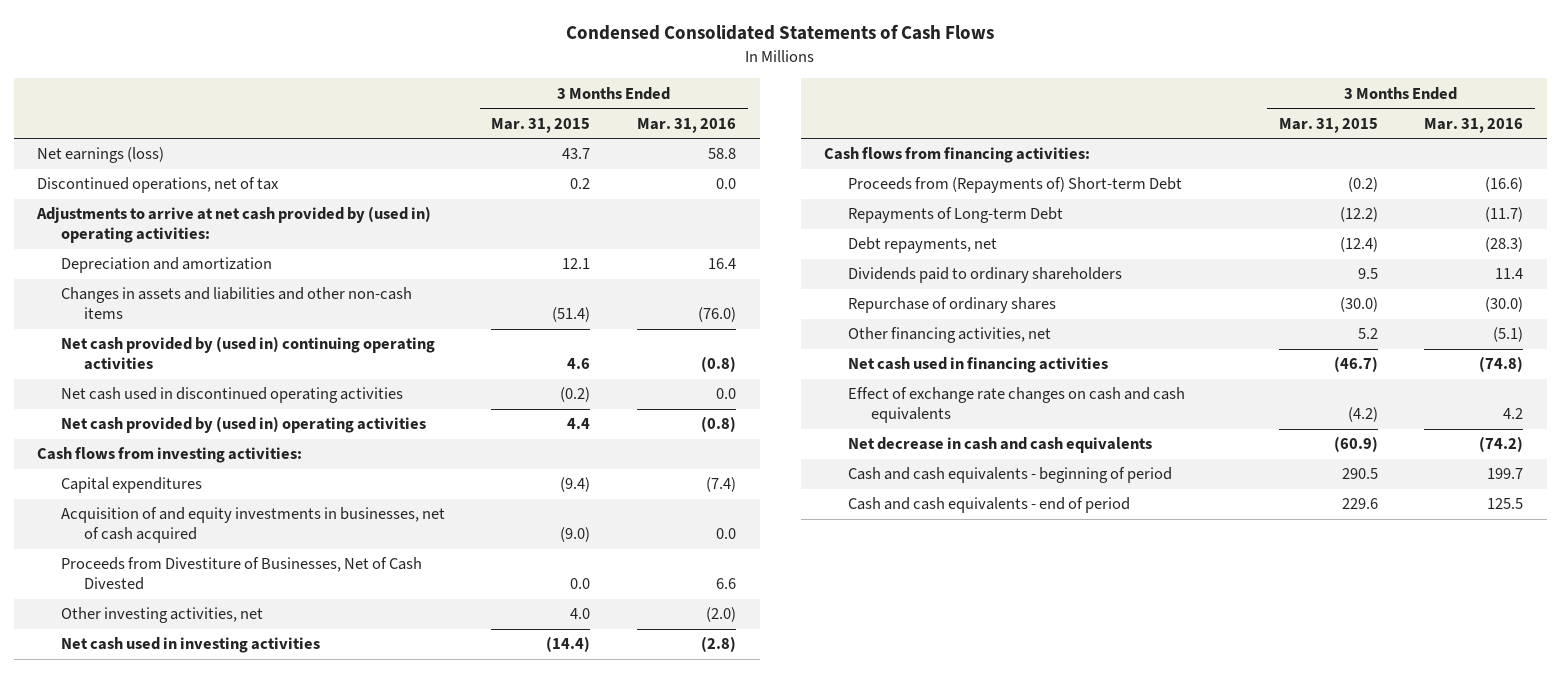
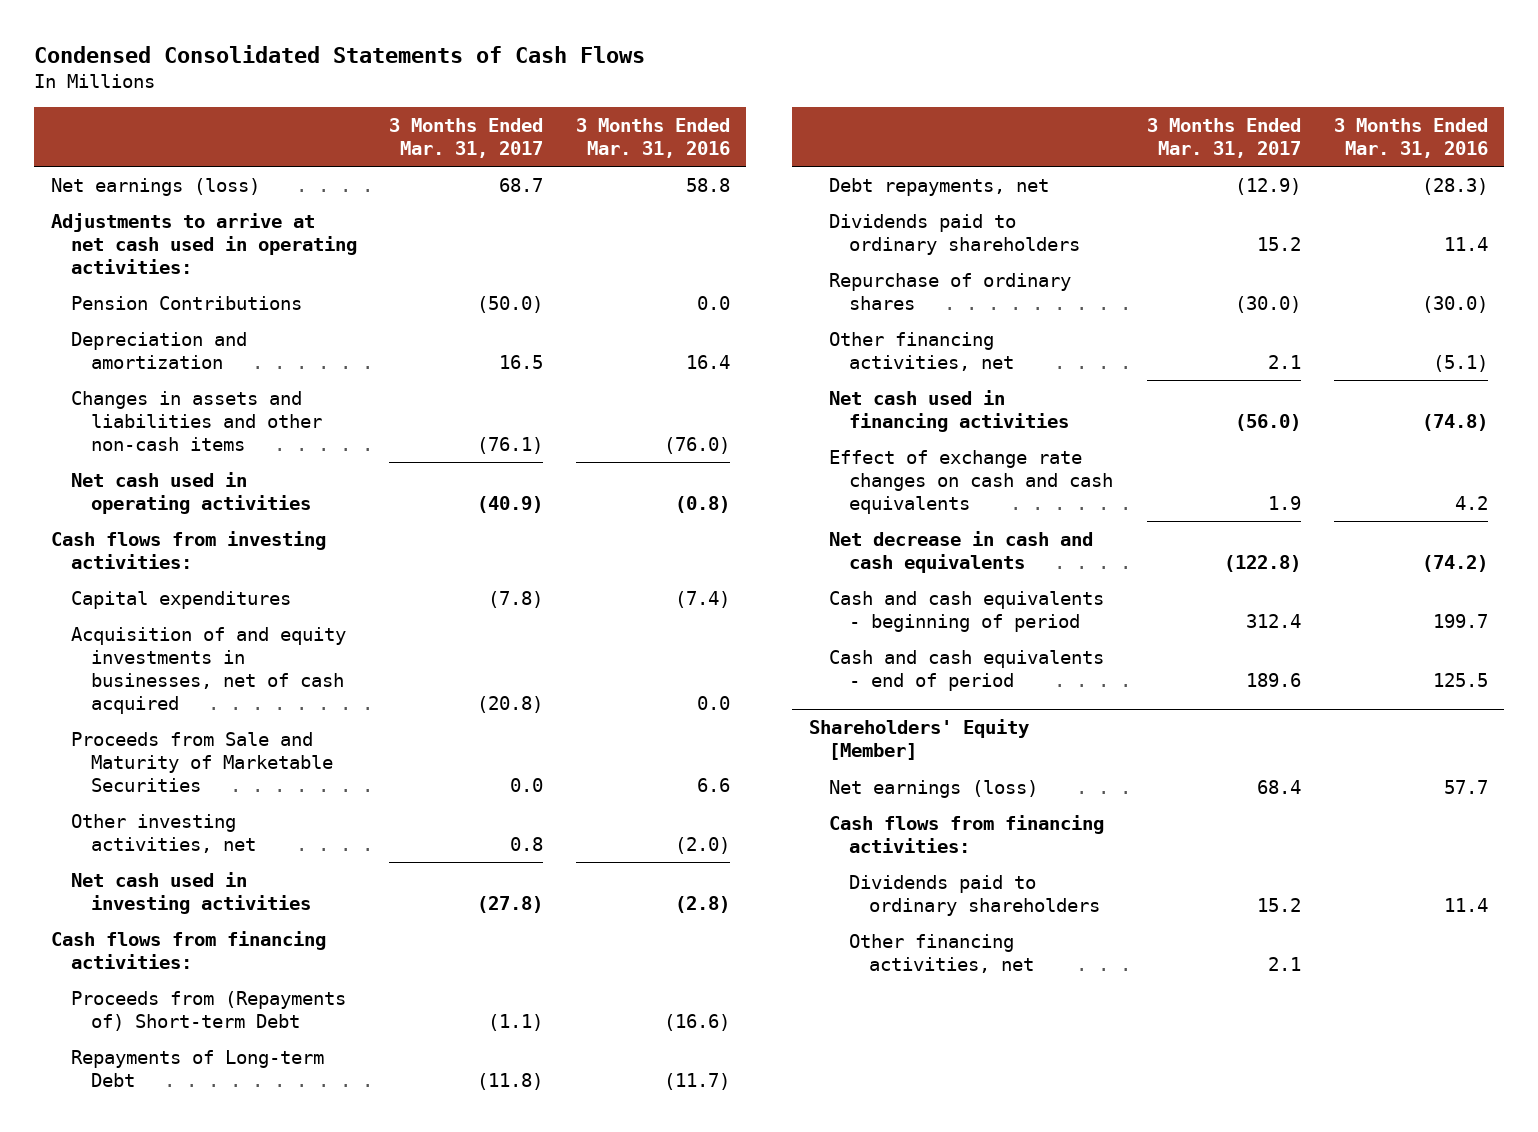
[491,117,591,133] Mar. 31, 2015 -> none
none -> [389,117,544,158] 3 Months Ended Mar. 31, 2017
[37,177,280,194] Discontinued operations, net of tax -> none
[36,206,432,244] Adjustments to arrive at net cash provided by (used in) operating activities: -> [50,212,357,274] Adjustments to arrive at net cash used in operating activities:
none -> [70,295,302,310] Pension Contributions
[60,336,435,371] Net cash provided by (used in) continuing operating activities -> none
[60,387,403,404] Net cash used in discontinued operating activities -> none
[60,416,426,434] Net cash provided by (used in) operating activities -> [70,471,311,514] Net cash used in operating activities
[60,557,422,591] Proceeds from Divestiture of Businesses, Net of Cash Divested -> [70,731,333,792] Proceeds from Sale and Maturity of Marketable Securities
none -> [808,719,1029,761] Shareholders' Equity [Member]
none -> [828,779,1038,798] Net earnings (loss)
none -> [828,814,1104,853] Cash flows from financing activities:
none -> [848,874,1100,916] Dividends paid to ordinary shareholders
none -> [848,933,1034,973] Other financing activities, net

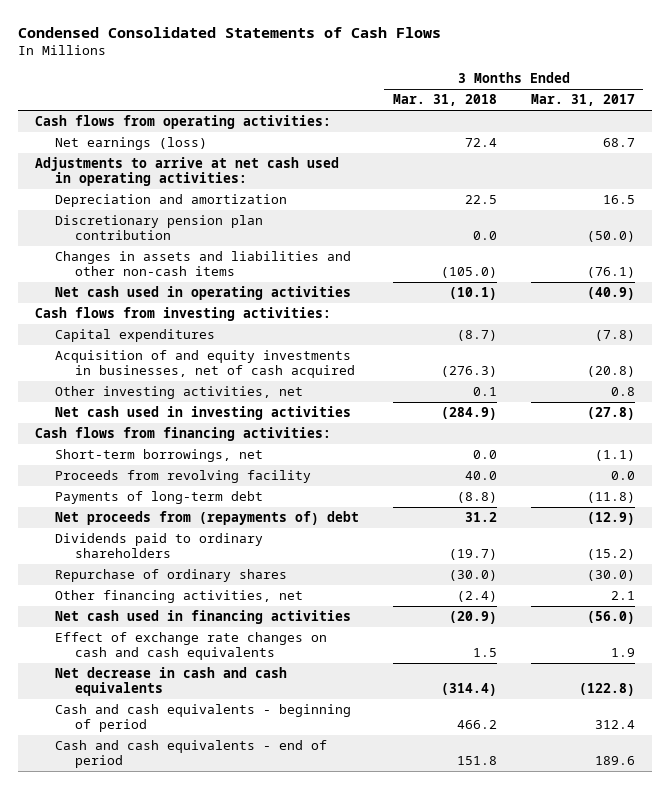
[575,117,730,158] 3 Months Ended Mar. 31, 2016 -> none
none -> [392,94,497,107] Mar. 31, 2018
none -> [34,115,331,130] Cash flows from operating activities:
[70,295,302,310] Pension Contributions -> none
none -> [54,215,263,241] Discretionary pension plan contribution
[70,731,333,792] Proceeds from Sale and Maturity of Marketable Securities -> none
[70,990,346,1031] Proceeds from (Repayments of) Short-term Debt -> [54,449,263,463] Short-term borrowings, net
none -> [54,470,311,484] Proceeds from revolving facility
[70,1049,324,1087] Repayments of Long-term Debt -> [54,491,263,505] Payments of long-term debt
[828,177,1049,196] Debt repayments, net -> [54,511,359,526] Net proceeds from (repayments of) debt
[1257,236,1302,251] 15.2 -> [586,549,635,561] (15.2)
[808,719,1029,761] Shareholders' Equity [Member] -> none
[828,779,1038,798] Net earnings (loss) -> none
[828,814,1104,853] Cash flows from financing activities: -> none
[848,874,1100,916] Dividends paid to ordinary shareholders -> none
[848,933,1034,973] Other financing activities, net -> none

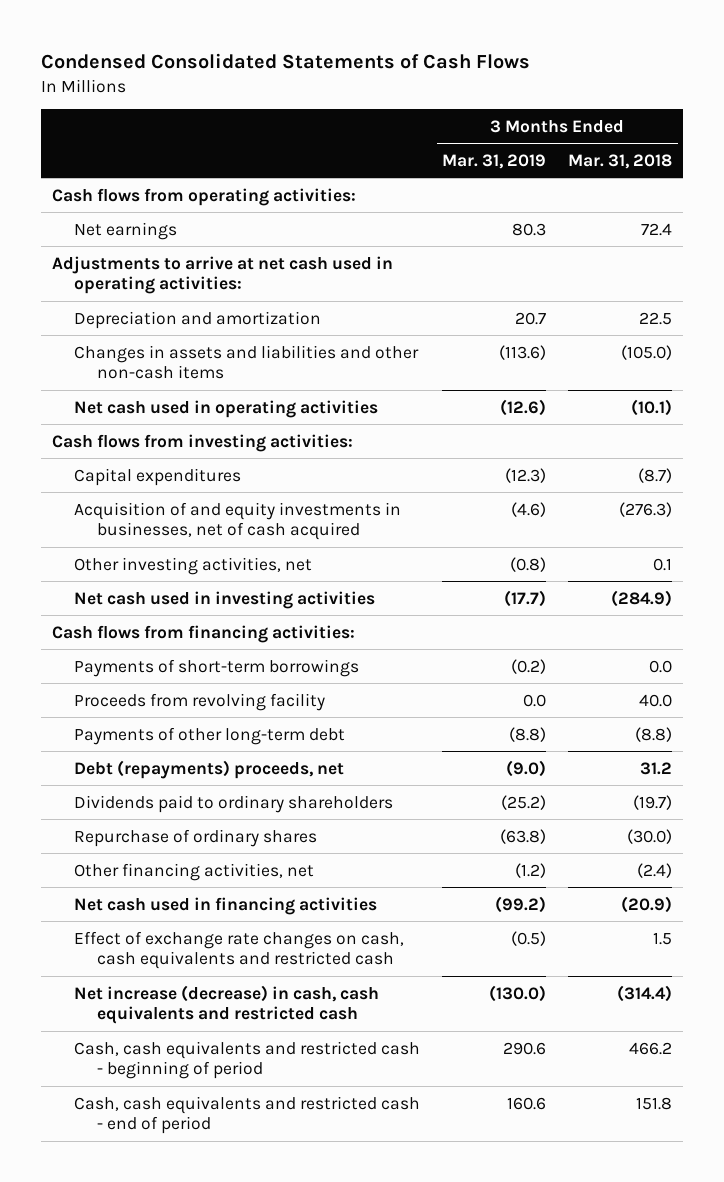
[530,94,635,107] Mar. 31, 2017 -> none
none -> [442,153,547,169] Mar. 31, 2019
[54,137,207,151] Net earnings (loss) -> [74,221,178,240] Net earnings
[54,215,263,241] Discretionary pension plan contribution -> none
[54,449,263,463] Short-term borrowings, net -> [74,658,360,677] Payments of short-term borrowings
[54,491,263,505] Payments of long-term debt -> [74,726,346,745] Payments of other long-term debt
[54,511,359,526] Net proceeds from (repayments of) debt -> [74,759,345,779] Debt (repayments) proceeds, net
[54,632,327,661] Effect of exchange rate changes on cash and cash equivalents -> [74,930,405,970] Effect of exchange rate changes on cash, cash equivalents and restricted cash
[54,667,287,697] Net decrease in cash and cash equivalents -> [74,984,380,1025] Net increase (decrease) in cash, cash equivalents and restricted cash
[54,704,351,733] Cash and cash equivalents - beginning of period -> [74,1040,421,1080] Cash, cash equivalents and restricted cash - beginning of period
[54,740,327,769] Cash and cash equivalents - end of period -> [74,1095,421,1135] Cash, cash equivalents and restricted cash - end of period

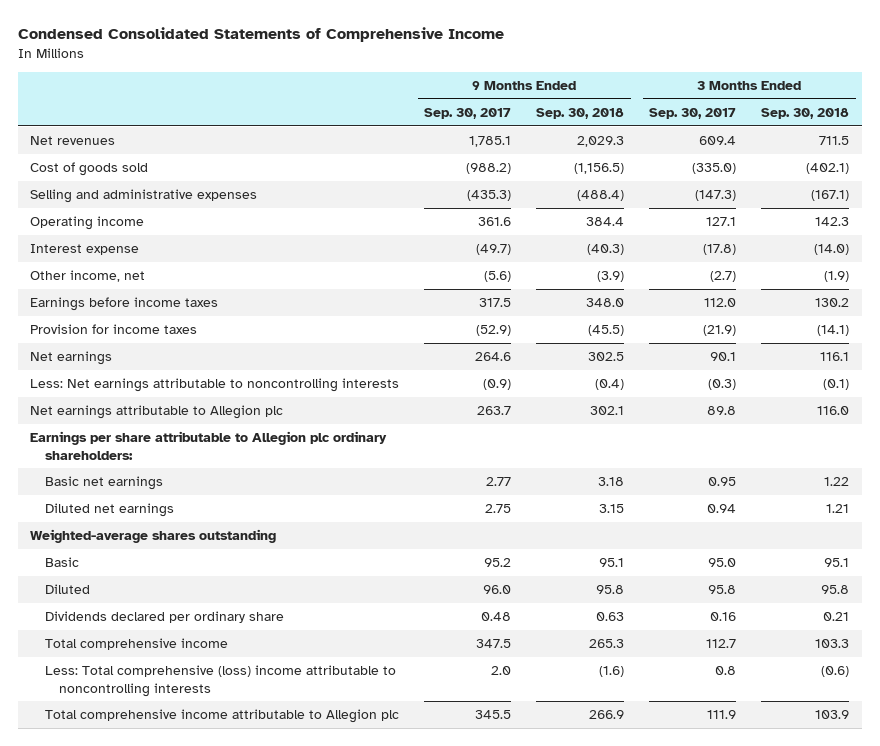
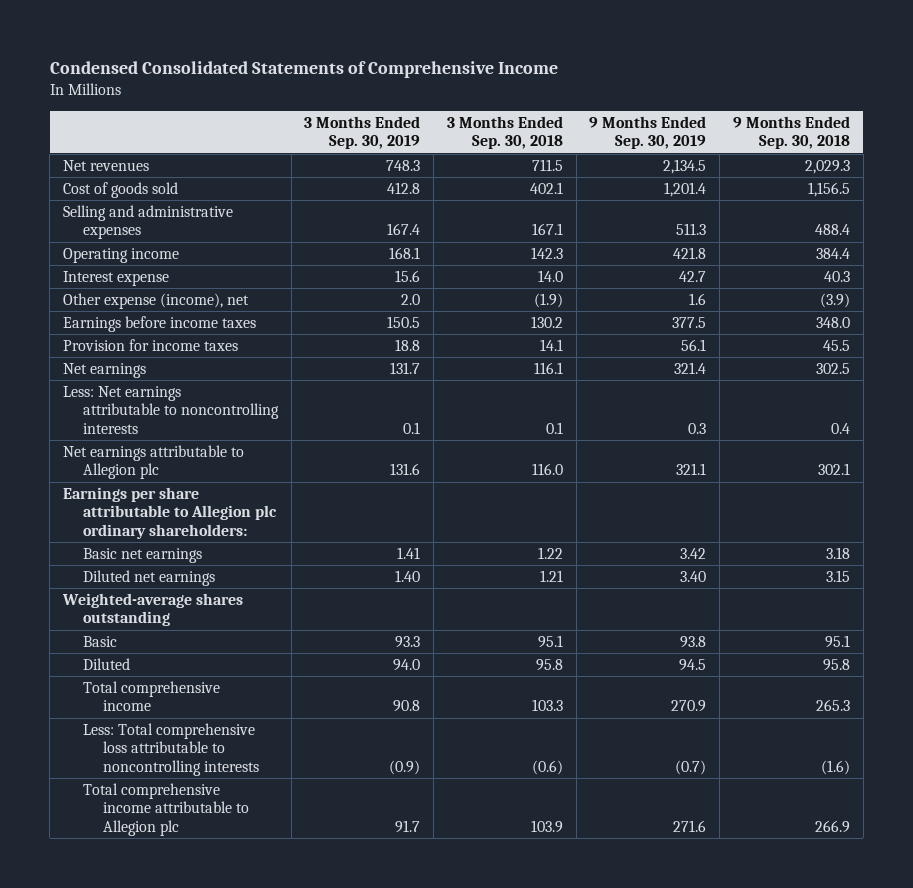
[424,107,512,119] Sep. 30, 2017 -> none
[649,107,737,119] Sep. 30, 2017 -> none
none -> [304,116,421,150] 3 Months Ended Sep. 30, 2019
none -> [589,116,707,150] 9 Months Ended Sep. 30, 2019
[574,163,625,175] (1,156.5) -> [807,182,850,198] 1,156.5
[806,163,850,175] (402.1) -> [529,182,563,195] 402.1
[577,190,625,202] (488.4) -> [814,224,850,236] 488.4
[811,190,850,202] (167.1) -> [531,223,563,236] 167.1
[587,244,625,256] (40.3) -> [823,271,850,283] 40.3
[814,244,850,256] (14.0) -> [537,270,563,283] 14.0
[30,270,146,283] Other income, net -> [62,293,249,310] Other expense (income), net
[588,325,625,337] (45.5) -> [822,340,850,352] 45.5
[817,325,850,337] (14.1) -> [539,339,563,352] 14.1
[595,379,625,391] (0.4) -> [830,422,850,434] 0.4
[823,379,850,391] (0.1) -> [545,421,563,434] 0.1
[44,611,284,624] Dividends declared per ordinary share -> none
[44,665,396,697] Less: Total comprehensive (loss) income attributable to noncontrolling interests -> [82,723,259,776] Less: Total comprehensive loss attributable to noncontrolling interests

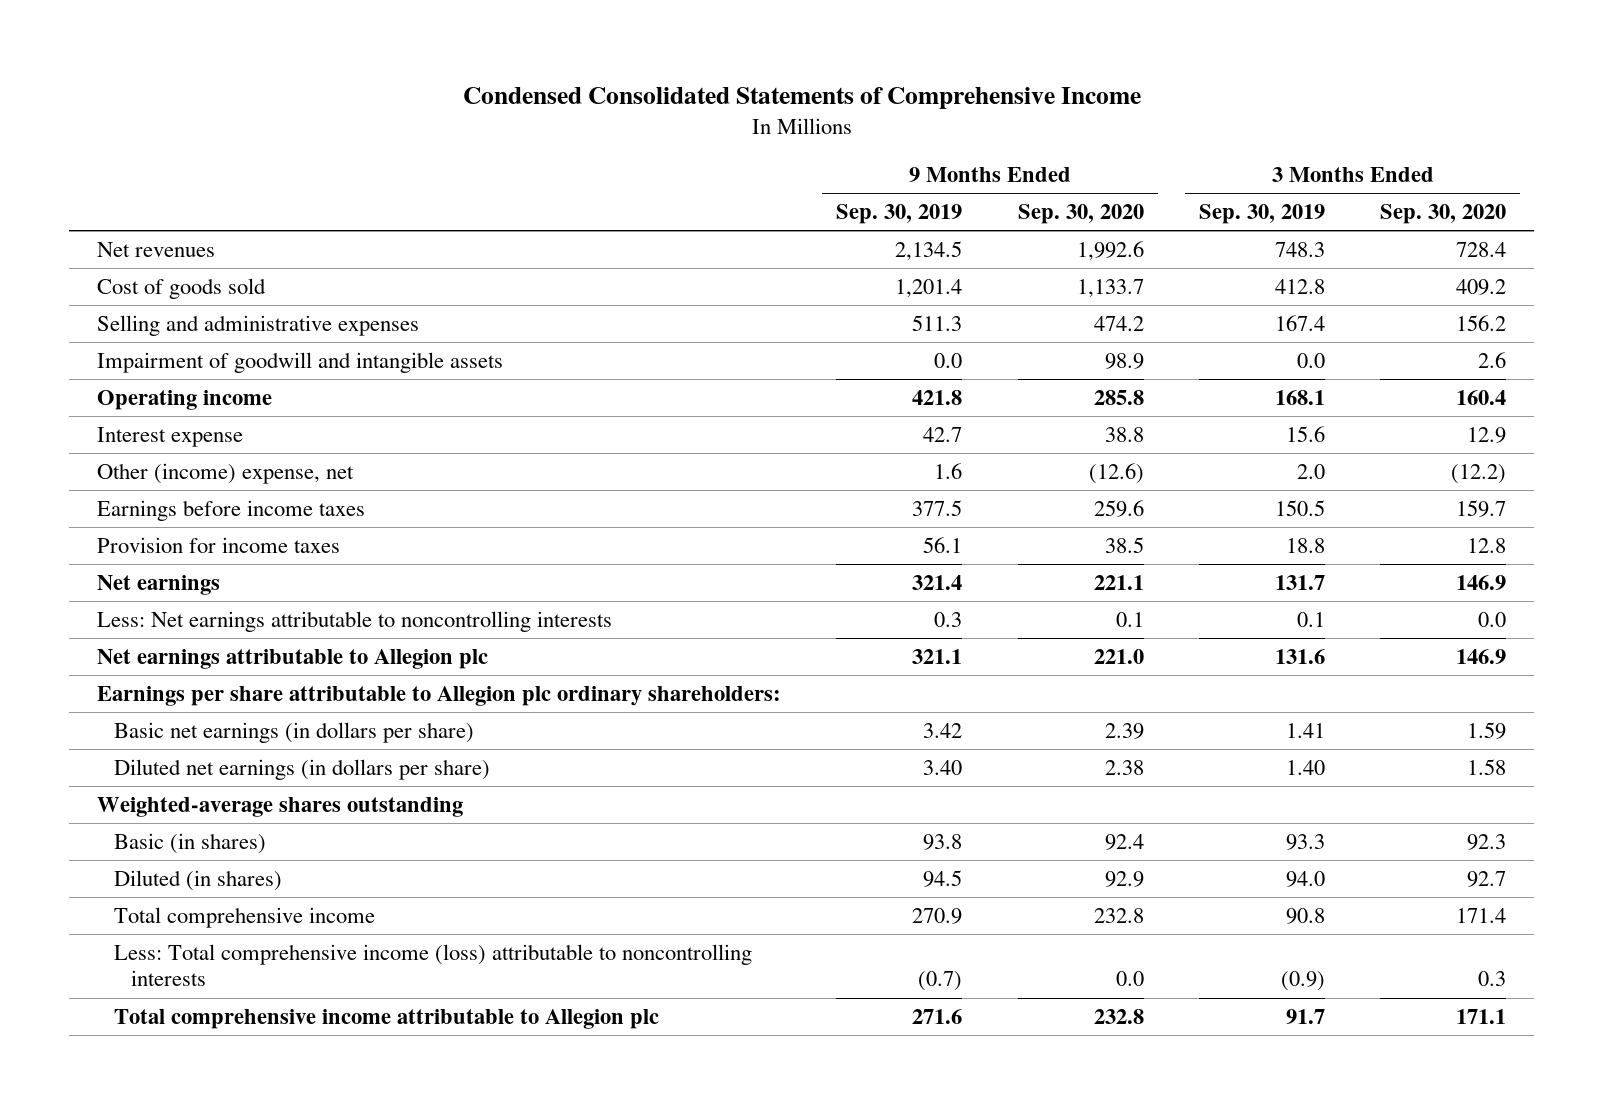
[446,116,563,150] 3 Months Ended Sep. 30, 2018 -> none
[732,116,850,150] 9 Months Ended Sep. 30, 2018 -> none
none -> [1017,204,1144,225] Sep. 30, 2020
none -> [1380,204,1507,225] Sep. 30, 2020
none -> [96,351,503,373] Impairment of goodwill and intangible assets
[62,293,249,310] Other expense (income), net -> [96,462,354,484] Other (income) expense, net
[82,548,202,564] Basic net earnings -> [113,721,474,743] Basic net earnings (in dollars per share)
[82,570,215,587] Diluted net earnings -> [113,758,490,780] Diluted net earnings (in dollars per share)
[82,636,117,648] Basic -> [113,832,266,854] Basic (in shares)
[82,658,130,671] Diluted -> [113,869,282,891] Diluted (in shares)
[82,723,259,776] Less: Total comprehensive loss attributable to noncontrolling interests -> [113,943,752,987] Less: Total comprehensive income (loss) attributable to noncontrolling interests

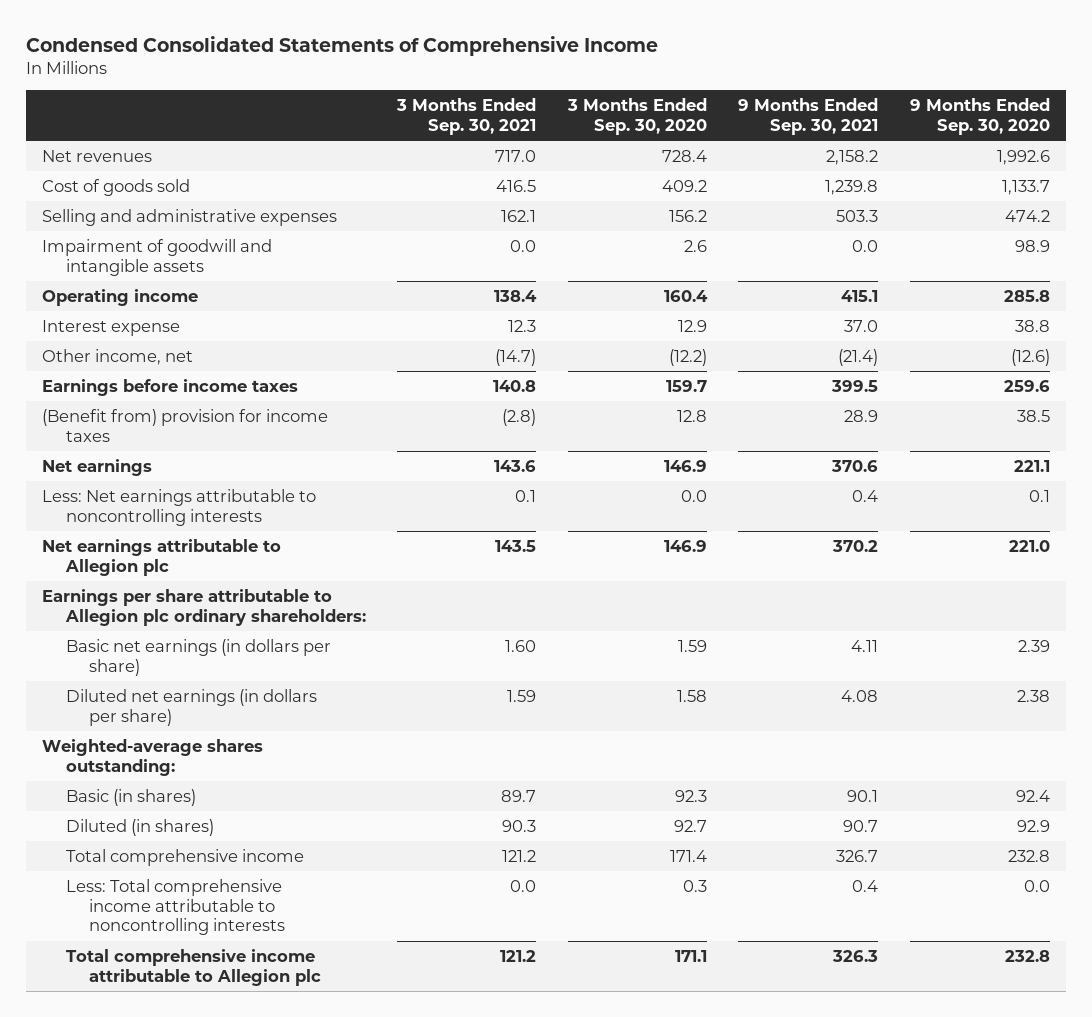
[836,204,963,225] Sep. 30, 2019 -> none
[1199,204,1326,225] Sep. 30, 2019 -> none
none -> [396,98,537,135] 3 Months Ended Sep. 30, 2021
none -> [738,98,879,135] 9 Months Ended Sep. 30, 2021
[96,462,354,484] Other (income) expense, net -> [42,348,194,365] Other income, net
[96,536,340,553] Provision for income taxes -> [42,408,329,442] (Benefit from) provision for income taxes
[96,796,463,817] Weighted-average shares outstanding -> [42,738,264,776] Weighted-average shares outstanding:
[113,943,752,987] Less: Total comprehensive income (loss) attributable to noncontrolling interests -> [65,878,286,936] Less: Total comprehensive income attributable to noncontrolling interests

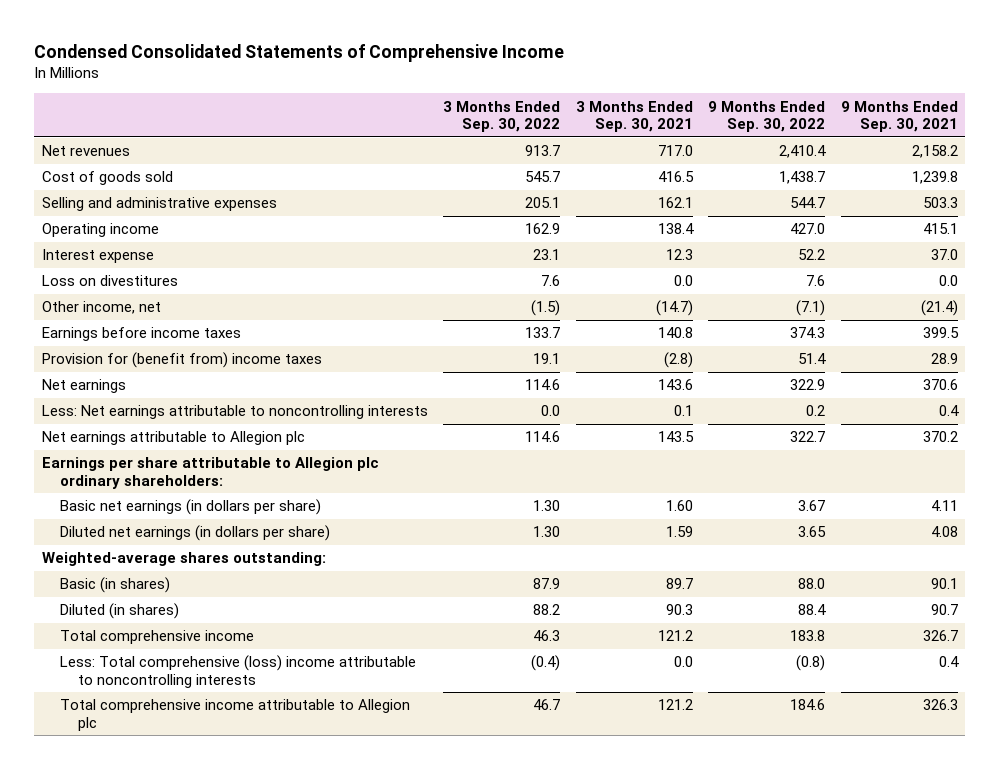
[566,98,707,135] 3 Months Ended Sep. 30, 2020 -> none
[909,98,1050,135] 9 Months Ended Sep. 30, 2020 -> none
none -> [443,100,561,133] 3 Months Ended Sep. 30, 2022
none -> [708,100,826,133] 9 Months Ended Sep. 30, 2022
[42,238,273,276] Impairment of goodwill and intangible assets -> none
none -> [41,275,178,287] Loss on divestitures
[42,408,329,442] (Benefit from) provision for income taxes -> [41,352,322,369] Provision for (benefit from) income taxes
[65,878,286,936] Less: Total comprehensive income attributable to noncontrolling interests -> [59,655,416,689] Less: Total comprehensive (loss) income attributable to noncontrolling interests

